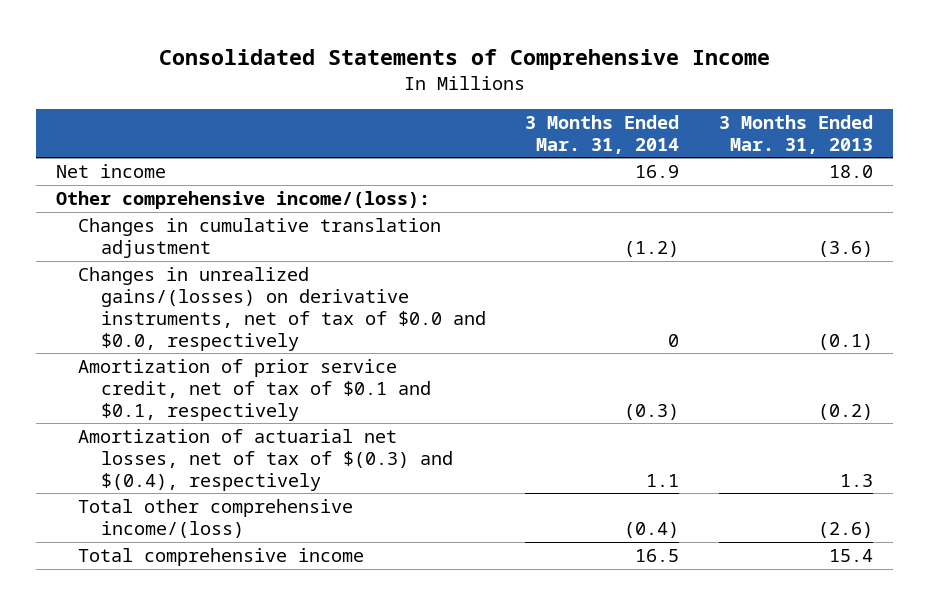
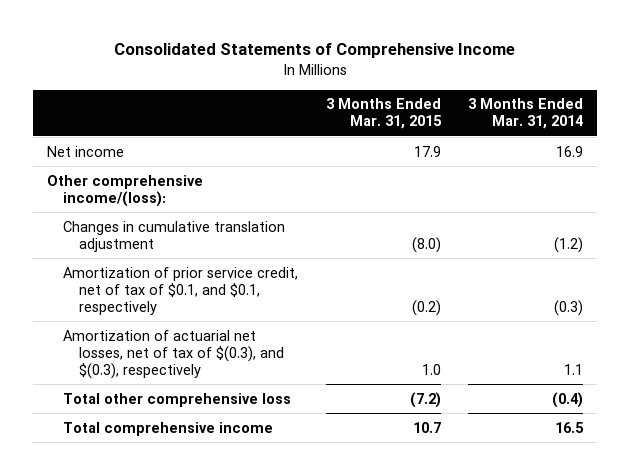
[719,114,874,154] 3 Months Ended Mar. 31, 2013 -> none
none -> [325,98,442,130] 3 Months Ended Mar. 31, 2015
[78,267,486,351] Changes in unrealized gains/(losses) on derivative instruments, net of tax of $0.0 and $0.0, respectively -> none
[78,359,431,421] Amortization of prior service credit, net of tax of $0.1 and $0.1, respectively -> [62,266,298,316] Amortization of prior service credit, net of tax of $0.1, and $0.1, respectively
[78,429,453,491] Amortization of actuarial net losses, net of tax of $(0.3) and $(0.4), respectively -> [62,329,284,380] Amortization of actuarial net losses, net of tax of $(0.3), and $(0.3), respectively
[78,499,354,538] Total other comprehensive income/(loss) -> [62,392,291,407] Total other comprehensive loss

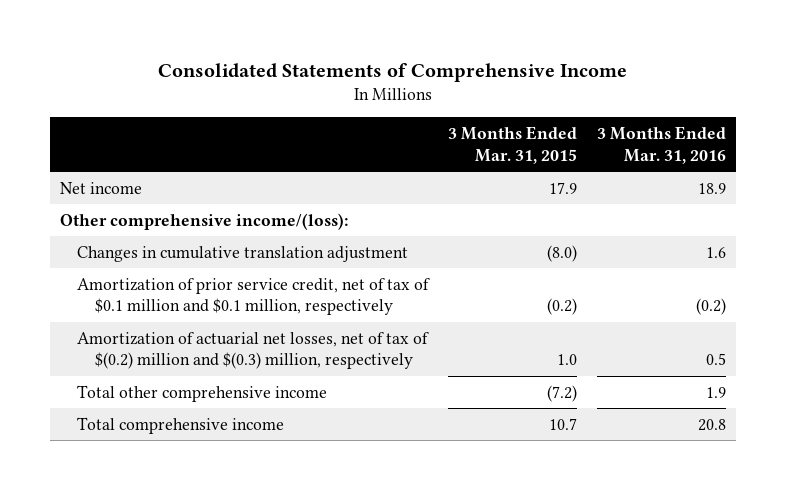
[468,98,584,130] 3 Months Ended Mar. 31, 2014 -> none
none -> [596,125,726,164] 3 Months Ended Mar. 31, 2016
[62,266,298,316] Amortization of prior service credit, net of tax of $0.1, and $0.1, respectively -> [77,277,431,316] Amortization of prior service credit, net of tax of $0.1 million and $0.1 million, respectively
[62,329,284,380] Amortization of actuarial net losses, net of tax of $(0.3), and $(0.3), respectively -> [77,331,430,370] Amortization of actuarial net losses, net of tax of $(0.2) million and $(0.3) million, respectively
[62,392,291,407] Total other comprehensive loss -> [77,384,328,402] Total other comprehensive income

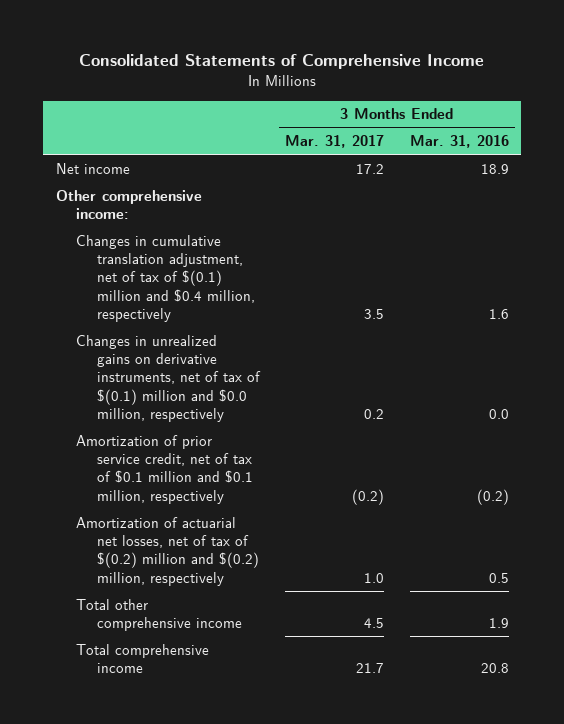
[448,125,578,164] 3 Months Ended Mar. 31, 2015 -> none
none -> [285,135,385,149] Mar. 31, 2017
[59,212,348,230] Other comprehensive income/(loss): -> [55,189,202,219] Other comprehensive income:
[77,245,409,262] Changes in cumulative translation adjustment -> [76,234,256,322] Changes in cumulative translation adjustment, net of tax of $(0.1) million and $0.4 million, respectively
none -> [76,334,262,422] Changes in unrealized gains on derivative instruments, net of tax of $(0.1) million and $0.0 million, respectively
[77,331,430,370] Amortization of actuarial net losses, net of tax of $(0.2) million and $(0.3) million, respectively -> [76,516,260,586] Amortization of actuarial net losses, net of tax of $(0.2) million and $(0.2) million, respectively

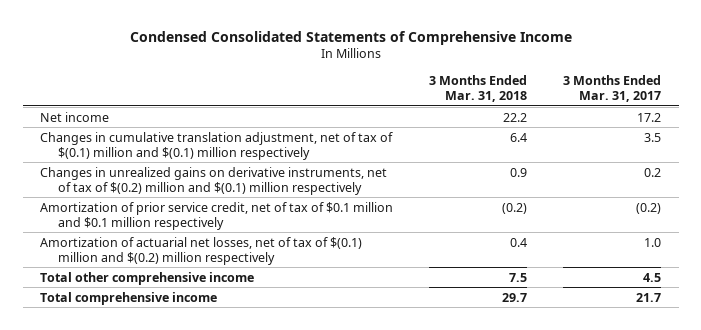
[79,54,485,70] Consolidated Statements of Comprehensive Income -> [129,30,572,45] Condensed Consolidated Statements of Comprehensive Income
[409,135,509,149] Mar. 31, 2016 -> none
none -> [429,75,528,103] 3 Months Ended Mar. 31, 2018
[55,189,202,219] Other comprehensive income: -> none
[76,234,256,322] Changes in cumulative translation adjustment, net of tax of $(0.1) million and $0.4 million, respectively -> [40,131,394,160] Changes in cumulative translation adjustment, net of tax of $(0.1) million and $(0.1) million respectively
[76,334,262,422] Changes in unrealized gains on derivative instruments, net of tax of $(0.1) million and $0.0 million, respectively -> [40,166,388,195] Changes in unrealized gains on derivative instruments, net of tax of $(0.2) million and $(0.1) million respectively
[76,434,254,504] Amortization of prior service credit, net of tax of $0.1 million and $0.1 million, respectively -> [40,201,394,230] Amortization of prior service credit, net of tax of $0.1 million and $0.1 million respectively
[76,516,260,586] Amortization of actuarial net losses, net of tax of $(0.2) million and $(0.2) million, respectively -> [40,236,363,265] Amortization of actuarial net losses, net of tax of $(0.1) million and $(0.2) million respectively

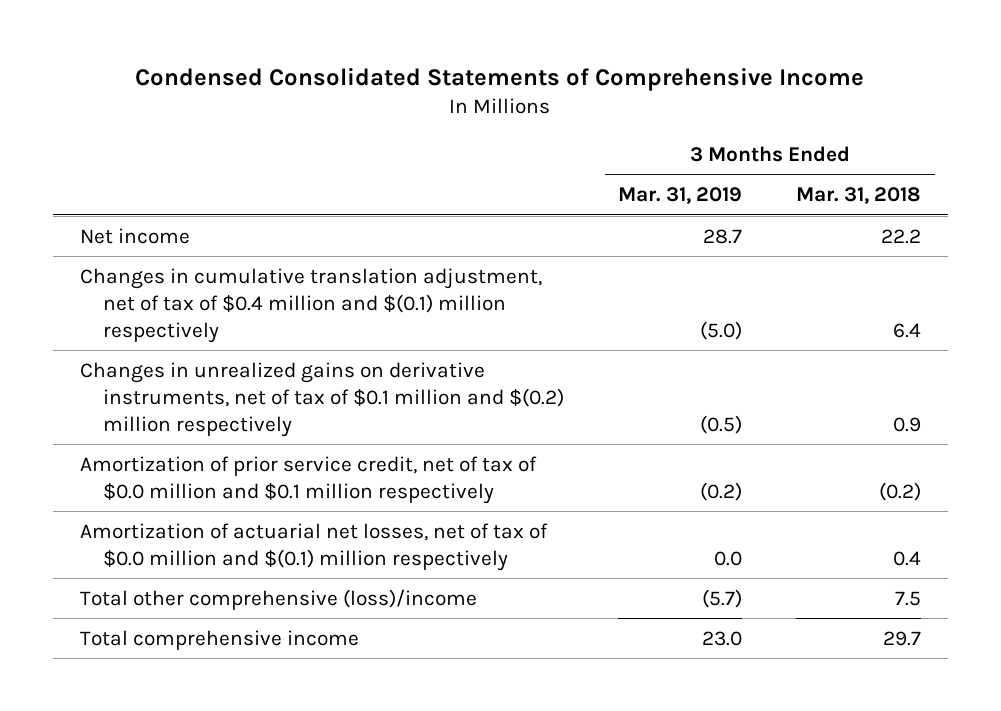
[562,75,661,103] 3 Months Ended Mar. 31, 2017 -> none
none -> [618,187,743,205] Mar. 31, 2019
[40,131,394,160] Changes in cumulative translation adjustment, net of tax of $(0.1) million and $(0.1) million respectively -> [79,267,542,343] Changes in cumulative translation adjustment, net of tax of $0.4 million and $(0.1) million respectively
[40,166,388,195] Changes in unrealized gains on derivative instruments, net of tax of $(0.2) million and $(0.1) million respectively -> [79,361,565,437] Changes in unrealized gains on derivative instruments, net of tax of $0.1 million and $(0.2) million respectively
[40,201,394,230] Amortization of prior service credit, net of tax of $0.1 million and $0.1 million respectively -> [79,455,537,504] Amortization of prior service credit, net of tax of $0.0 million and $0.1 million respectively
[40,236,363,265] Amortization of actuarial net losses, net of tax of $(0.1) million and $(0.2) million respectively -> [79,522,548,571] Amortization of actuarial net losses, net of tax of $0.0 million and $(0.1) million respectively
[40,271,255,285] Total other comprehensive income -> [79,588,477,610] Total other comprehensive (loss)/income

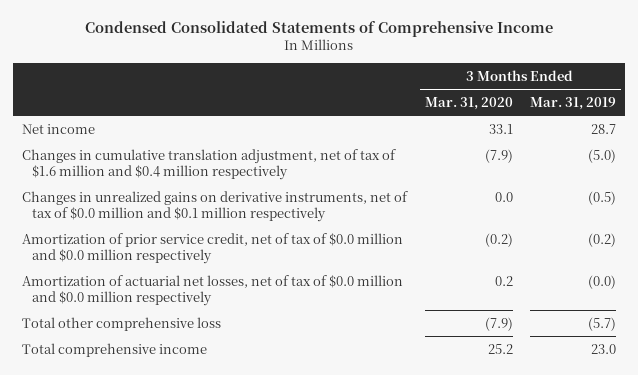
[796,187,922,205] Mar. 31, 2018 -> none
none -> [424,96,513,110] Mar. 31, 2020
[79,267,542,343] Changes in cumulative translation adjustment, net of tax of $0.4 million and $(0.1) million respectively -> [22,148,397,180] Changes in cumulative translation adjustment, net of tax of $1.6 million and $0.4 million respectively
[79,361,565,437] Changes in unrealized gains on derivative instruments, net of tax of $0.1 million and $(0.2) million respectively -> [22,190,409,222] Changes in unrealized gains on derivative instruments, net of tax of $0.0 million and $0.1 million respectively
[79,455,537,504] Amortization of prior service credit, net of tax of $0.0 million and $0.1 million respectively -> [22,232,404,264] Amortization of prior service credit, net of tax of $0.0 million and $0.0 million respectively
[79,522,548,571] Amortization of actuarial net losses, net of tax of $0.0 million and $(0.1) million respectively -> [22,274,404,306] Amortization of actuarial net losses, net of tax of $0.0 million and $0.0 million respectively
[714,550,743,566] 0.0 -> [588,274,617,289] (0.0)
[79,588,477,610] Total other comprehensive (loss)/income -> [22,316,222,331] Total other comprehensive loss

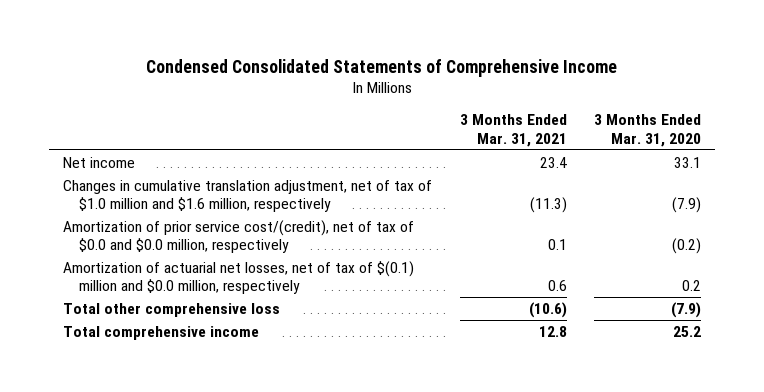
[530,96,617,110] Mar. 31, 2019 -> none
none -> [459,114,567,147] 3 Months Ended Mar. 31, 2021
[22,190,409,222] Changes in unrealized gains on derivative instruments, net of tax of $0.0 million and $0.1 million respectively -> none
[22,148,397,180] Changes in cumulative translation adjustment, net of tax of $1.6 million and $0.4 million respectively -> [62,179,432,213] Changes in cumulative translation adjustment, net of tax of $1.0 million and $1.6 million, respectively
[22,232,404,264] Amortization of prior service credit, net of tax of $0.0 million and $0.0 million respectively -> [62,219,414,254] Amortization of prior service cost/(credit), net of tax of $0.0 and $0.0 million, respectively
[22,274,404,306] Amortization of actuarial net losses, net of tax of $0.0 million and $0.0 million respectively -> [62,260,414,295] Amortization of actuarial net losses, net of tax of $(0.1) million and $0.0 million, respectively

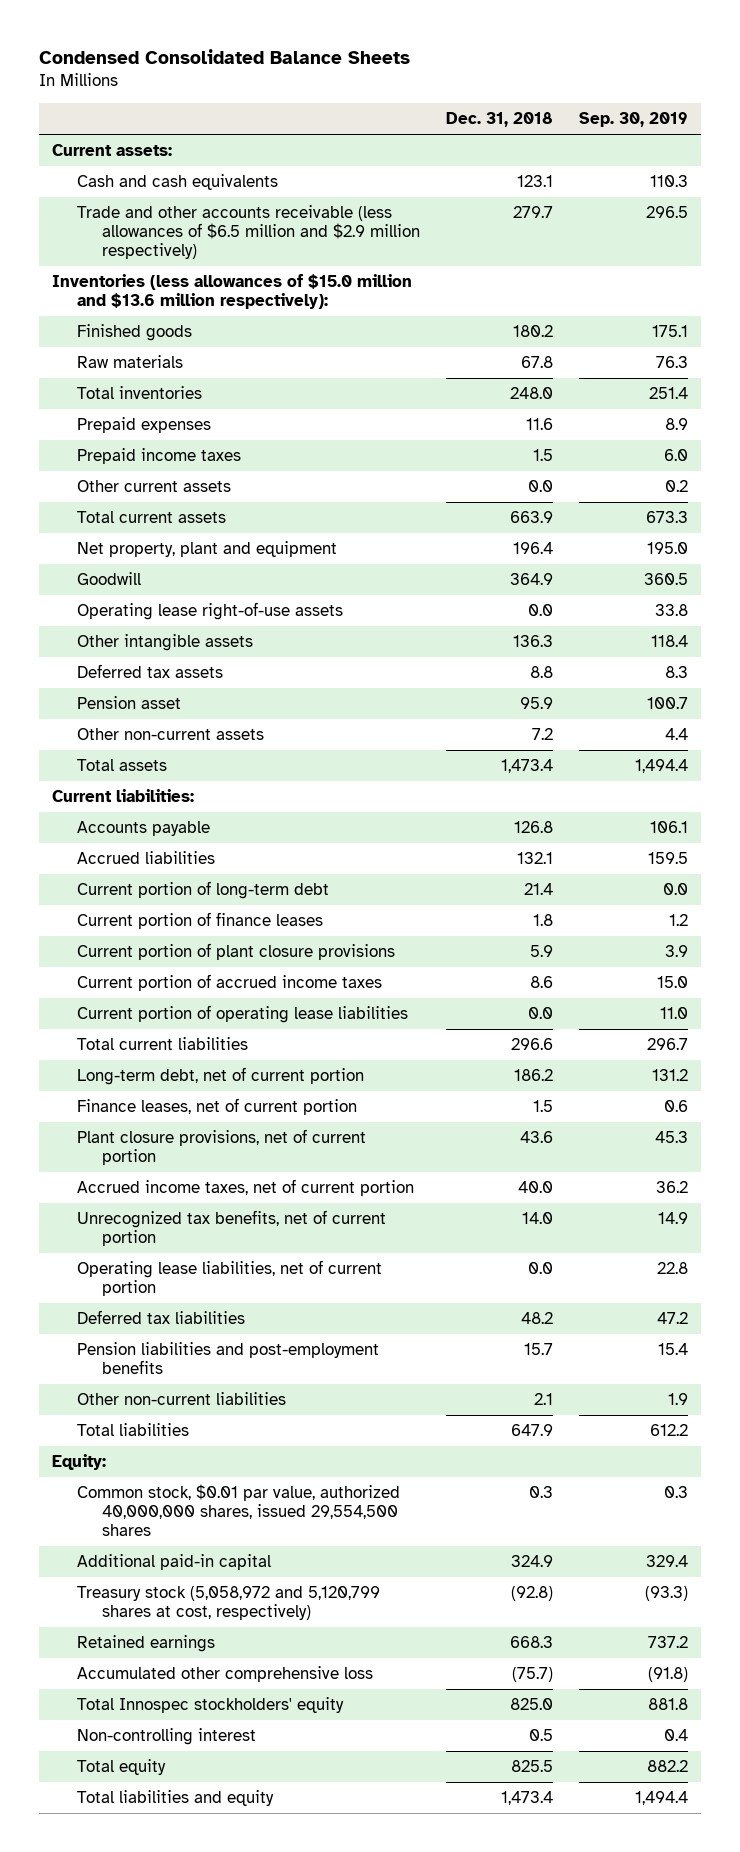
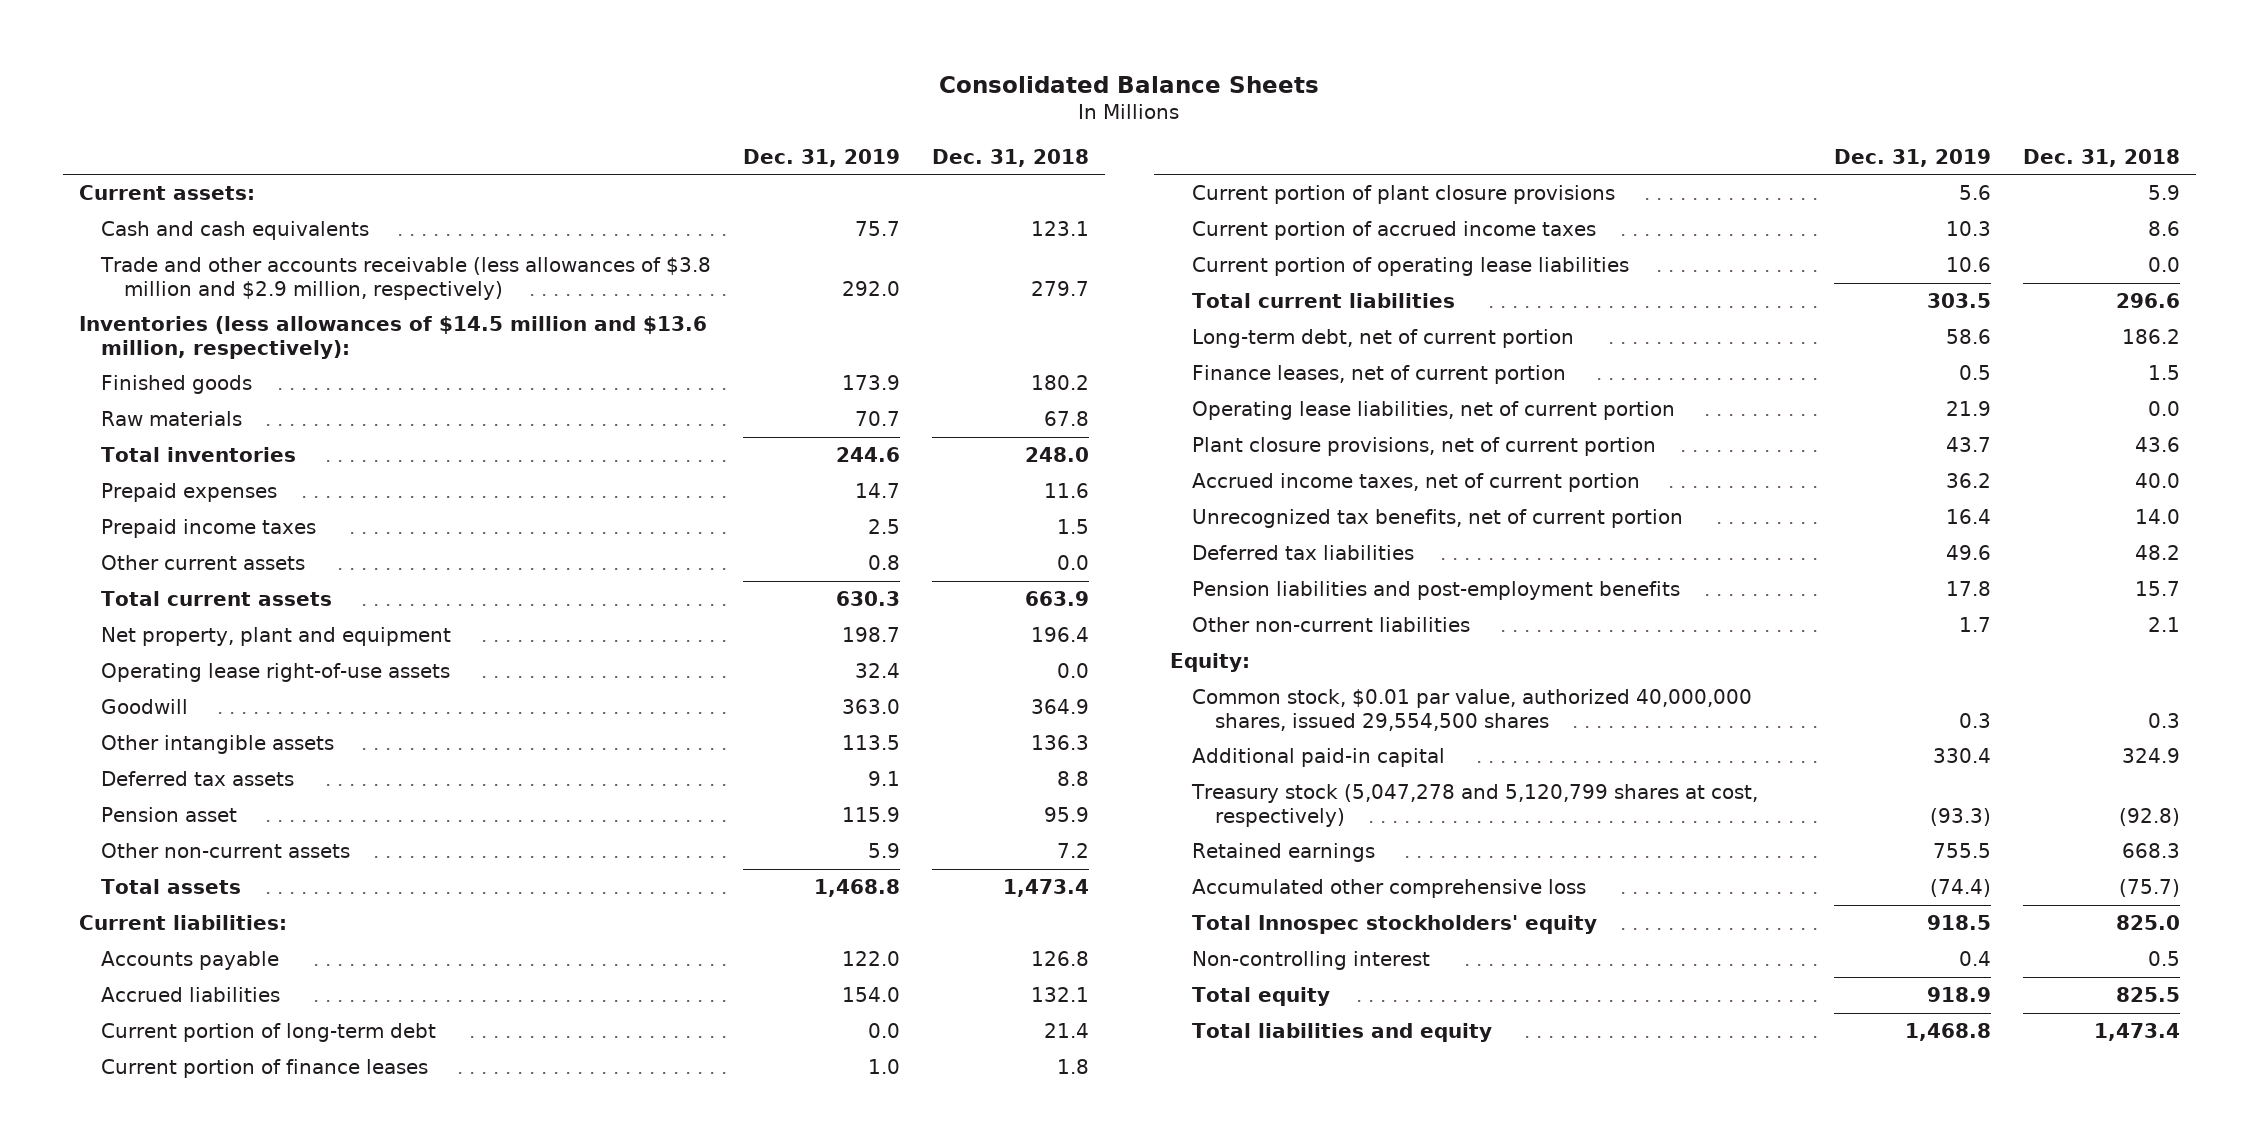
[39,49,411,65] Condensed Consolidated Balance Sheets -> [939,75,1320,93] Consolidated Balance Sheets
[578,111,688,127] Sep. 30, 2019 -> none
none -> [743,148,901,167] Dec. 31, 2019
[76,205,420,260] Trade and other accounts receivable (less allowances of $6.5 million and $2.9 million respectively) -> [100,256,712,300] Trade and other accounts receivable (less allowances of $3.8 million and $2.9 million, respectively)
[52,274,413,310] Inventories (less allowances of $15.0 million and $13.6 million respectively): -> [78,315,707,359] Inventories (less allowances of $14.5 million and $13.6 million, respectively):
[76,572,141,586] Goodwill -> [101,698,189,714] Goodwill
[76,1260,382,1297] Operating lease liabilities, net of current portion -> [1192,400,1676,420] Operating lease liabilities, net of current portion
[76,1423,189,1437] Total liabilities -> none
[76,1586,380,1621] Treasury stock (5,058,972 and 5,120,799 shares at cost, respectively) -> [1191,783,1759,827] Treasury stock (5,047,278 and 5,120,799 shares at cost, respectively)

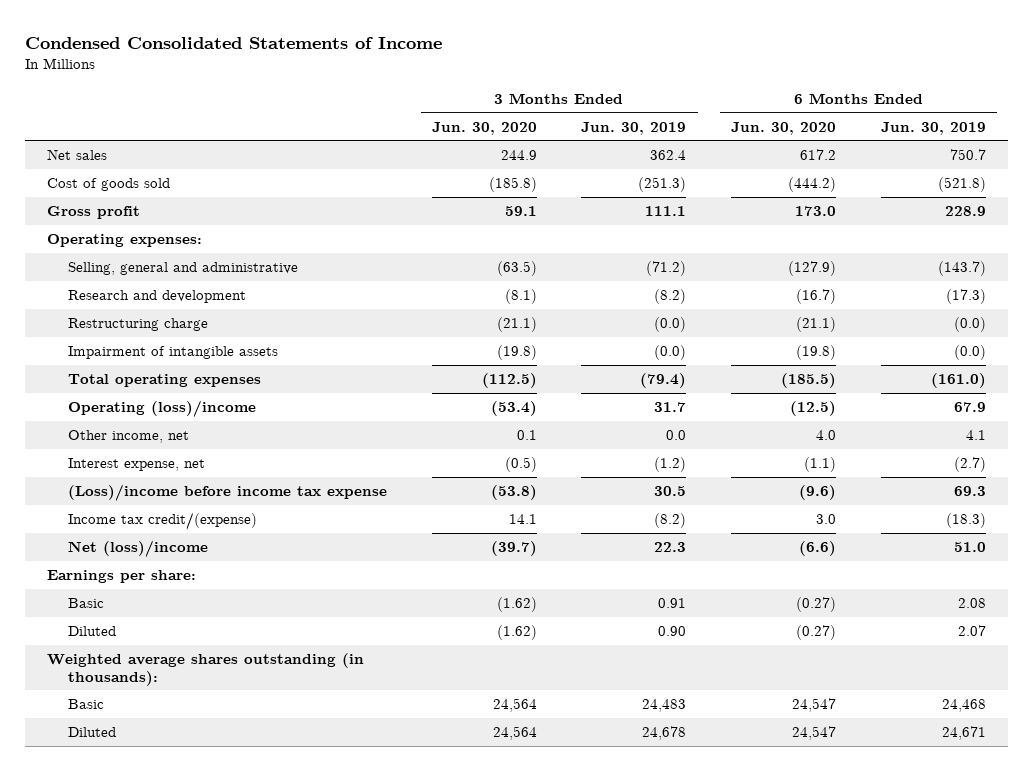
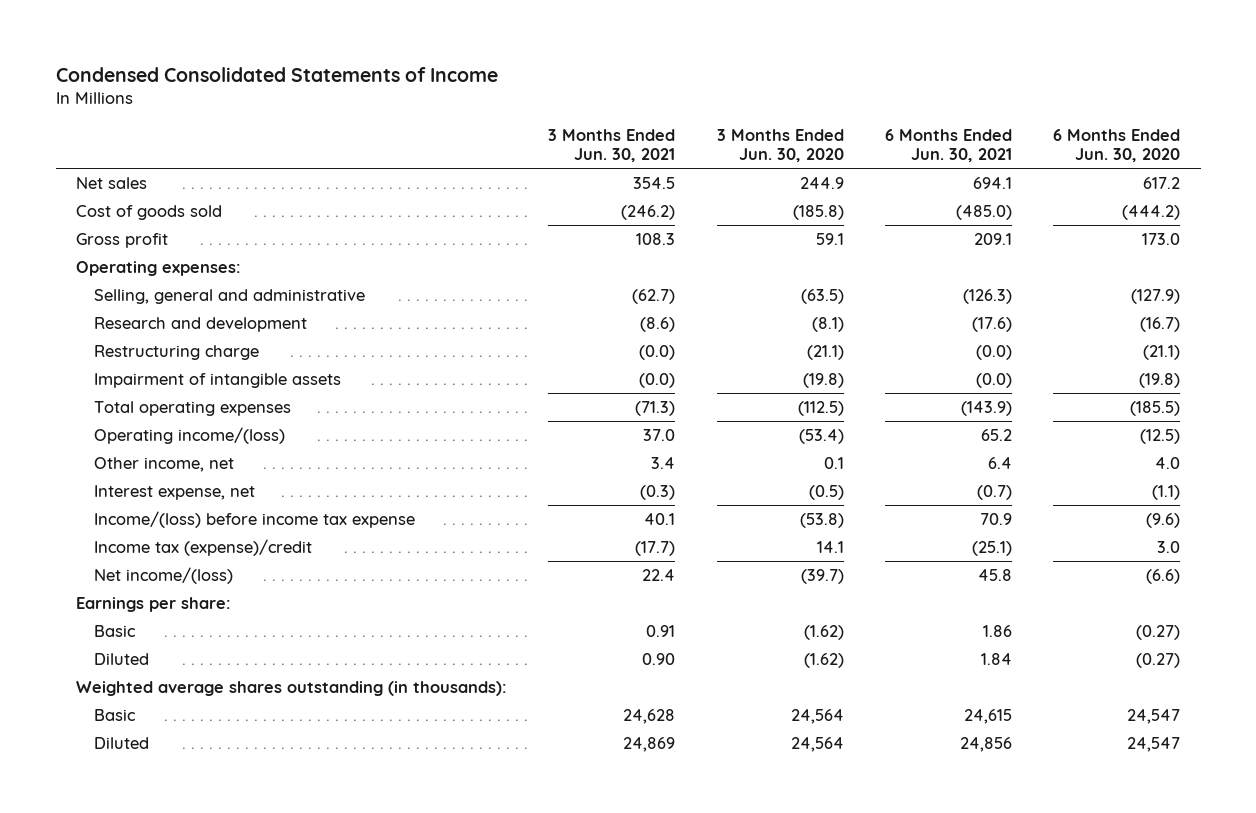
[581,121,687,135] Jun. 30, 2019 -> none
[880,121,986,135] Jun. 30, 2019 -> none
none -> [548,128,676,163] 3 Months Ended Jun. 30, 2021
none -> [884,128,1012,163] 6 Months Ended Jun. 30, 2021
[68,400,257,418] Operating (loss)/income -> [94,426,286,444] Operating income/(loss)
[68,484,388,502] (Loss)/income before income tax expense -> [94,510,416,528] Income/(loss) before income tax expense
[68,512,258,531] Income tax credit/(expense) -> [94,538,313,556] Income tax (expense)/credit
[68,540,209,558] Net (loss)/income -> [94,566,234,584] Net income/(loss)

